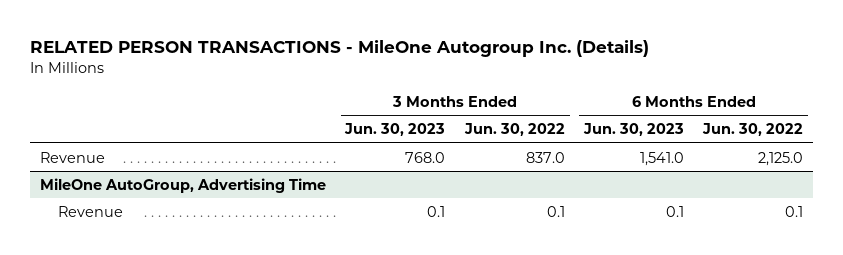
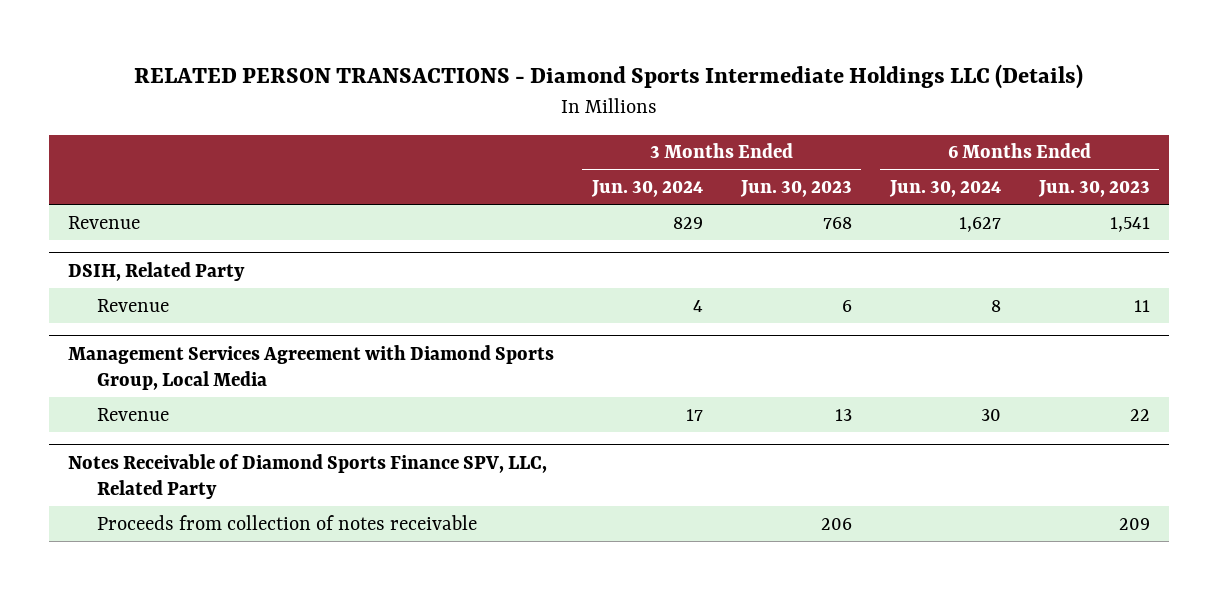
[30,40,650,58] RELATED PERSON TRANSACTIONS - MileOne Autogroup Inc. (Details) -> [133,64,1083,90] RELATED PERSON TRANSACTIONS - Diamond Sports Intermediate Holdings LLC (Details)
[463,123,565,137] Jun. 30, 2022 -> none
[702,123,804,137] Jun. 30, 2022 -> none
none -> [590,180,703,198] Jun. 30, 2024
none -> [888,180,1001,198] Jun. 30, 2024
[40,177,327,193] MileOne AutoGroup, Advertising Time -> none
[405,151,446,163] 768.0 -> [822,216,852,229] 768
[640,151,685,166] 1,541.0 -> [1109,216,1150,232] 1,541
none -> [67,261,245,281] DSIH, Related Party
[427,205,446,217] 0.1 -> [841,299,852,312] 6
[666,205,685,217] 0.1 -> [1133,299,1150,312] 11
none -> [67,344,554,390] Management Services Agreement with Diamond Sports Group, Local Media
none -> [97,407,170,421] Revenue
none -> [67,453,547,499] Notes Receivable of Diamond Sports Finance SPV, LLC, Related Party
none -> [97,514,478,530] Proceeds from collection of notes receivable

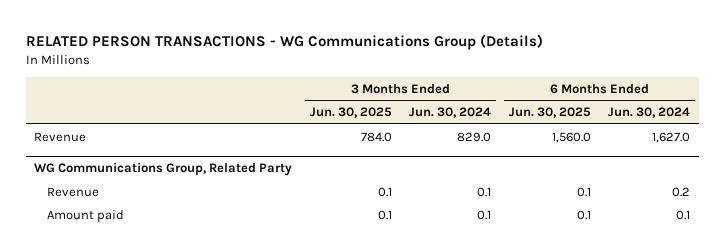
[133,64,1083,90] RELATED PERSON TRANSACTIONS - Diamond Sports Intermediate Holdings LLC (Details) -> [25,34,543,51] RELATED PERSON TRANSACTIONS - WG Communications Group (Details)
[739,180,852,198] Jun. 30, 2023 -> none
[1037,180,1150,198] Jun. 30, 2023 -> none
none -> [309,107,392,119] Jun. 30, 2025
none -> [508,107,591,119] Jun. 30, 2025
[67,261,245,281] DSIH, Related Party -> none
[67,344,554,390] Management Services Agreement with Diamond Sports Group, Local Media -> none
[97,407,170,421] Revenue -> none
[67,453,547,499] Notes Receivable of Diamond Sports Finance SPV, LLC, Related Party -> none
[97,514,478,530] Proceeds from collection of notes receivable -> none
[672,216,703,229] 829 -> [457,131,492,142] 829.0
[958,216,1001,232] 1,627 -> [652,131,691,143] 1,627.0
none -> [34,162,293,177] WG Communications Group, Related Party
[692,299,703,312] 4 -> [477,186,492,197] 0.1
[990,299,1001,312] 8 -> [672,186,691,197] 0.2
none -> [46,209,124,223] Amount paid

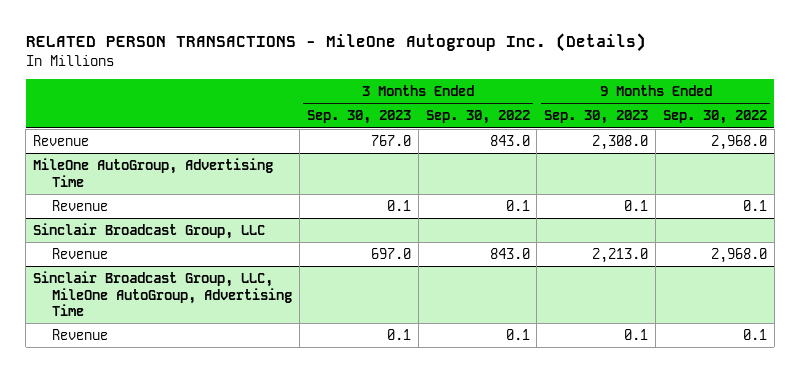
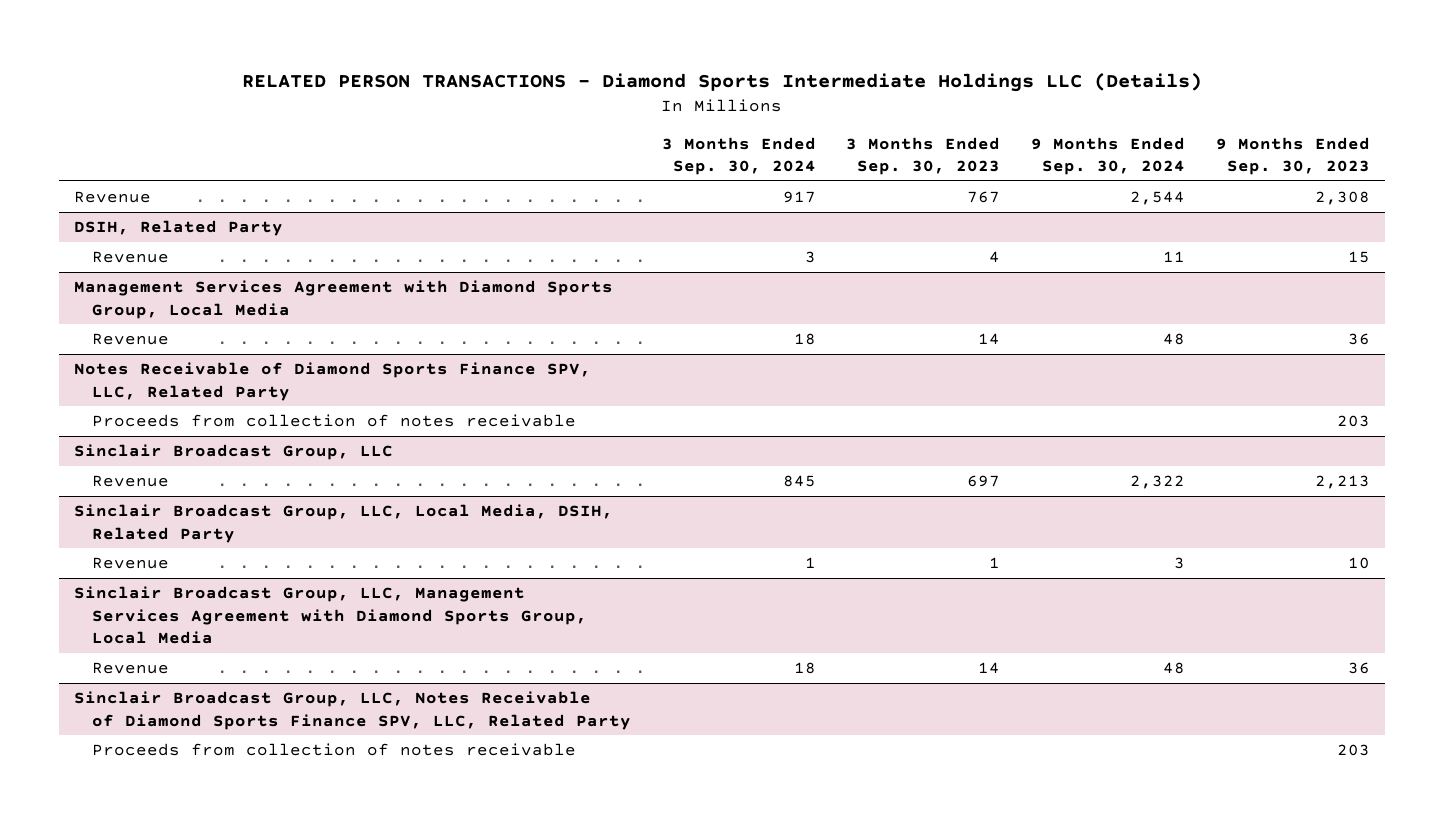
[25,33,646,53] RELATED PERSON TRANSACTIONS - MileOne Autogroup Inc. (Details) -> [242,72,1203,92] RELATED PERSON TRANSACTIONS - Diamond Sports Intermediate Holdings LLC (Details)
[425,110,530,125] Sep. 30, 2022 -> none
[662,110,767,125] Sep. 30, 2022 -> none
none -> [661,136,816,175] 3 Months Ended Sep. 30, 2024
none -> [1030,136,1185,175] 9 Months Ended Sep. 30, 2024
[33,157,274,187] MileOne AutoGroup, Advertising Time -> none
[371,134,412,146] 767.0 -> [967,191,1001,204] 767
[592,134,649,150] 2,308.0 -> [1314,191,1370,206] 2,308
none -> [74,220,284,237] DSIH, Related Party
[387,199,412,211] 0.1 -> [989,251,1001,264] 4
[624,199,649,211] 0.1 -> [1347,251,1370,264] 15
none -> [74,280,614,319] Management Services Agreement with Diamond Sports Group, Local Media
none -> [91,333,169,346] Revenue
none -> [74,362,592,401] Notes Receivable of Diamond Sports Finance SPV, LLC, Related Party
none -> [91,414,576,428] Proceeds from collection of notes receivable
[33,270,293,317] Sinclair Broadcast Group, LLC, MileOne AutoGroup, Advertising Time -> none
[371,247,412,259] 697.0 -> [967,475,1001,488] 697
[592,247,649,263] 2,213.0 -> [1314,475,1370,490] 2,213
none -> [74,504,614,543] Sinclair Broadcast Group, LLC, Local Media, DSIH, Related Party
[387,328,412,340] 0.1 -> [989,557,1001,569] 1
[624,328,649,340] 0.1 -> [1347,557,1370,570] 10
none -> [74,586,587,644] Sinclair Broadcast Group, LLC, Management Services Agreement with Diamond Sports Group, Local Media
none -> [91,662,169,675] Revenue
none -> [74,691,631,730] Sinclair Broadcast Group, LLC, Notes Receivable of Diamond Sports Finance SPV, LLC, Related Party
none -> [91,743,576,757] Proceeds from collection of notes receivable

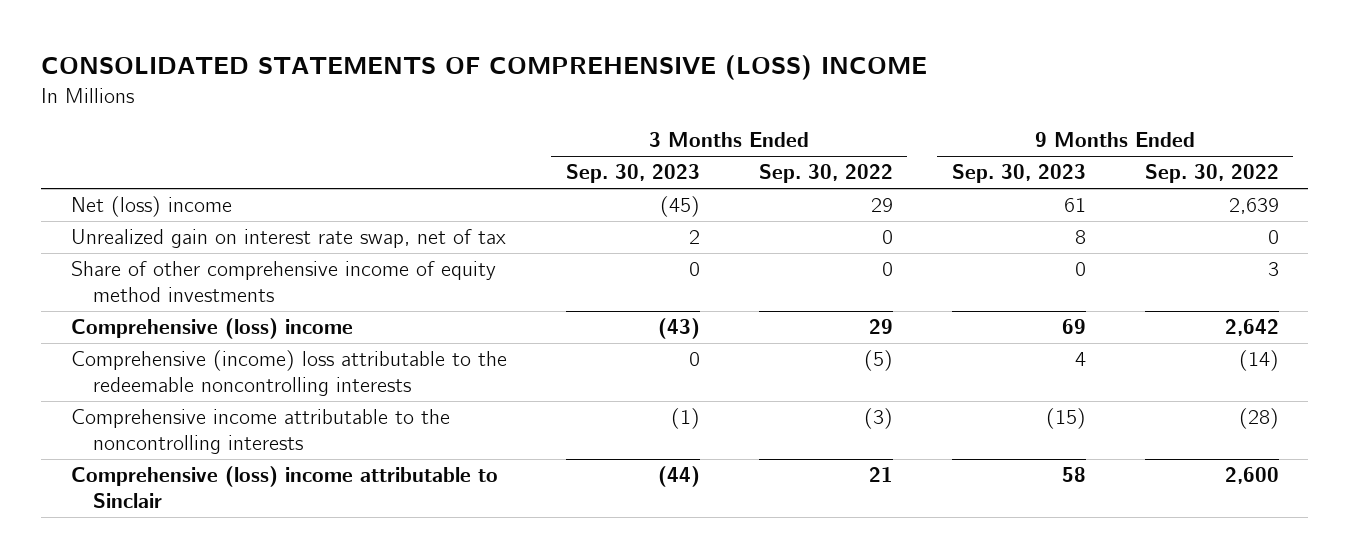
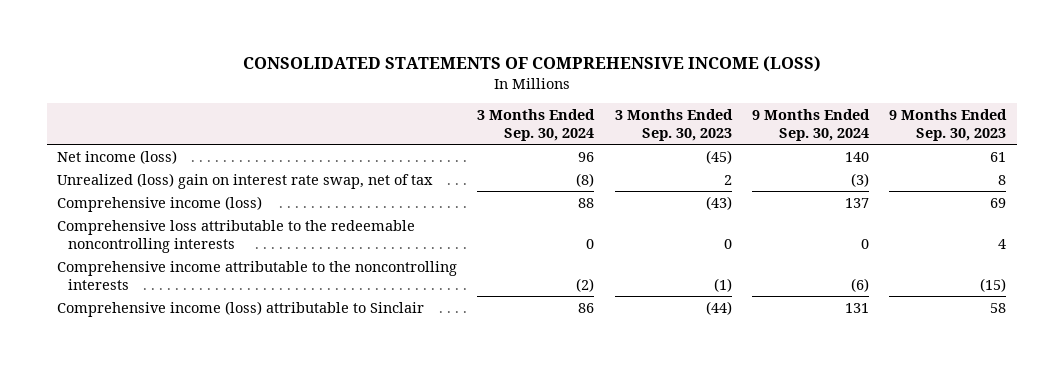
[41,55,928,81] CONSOLIDATED STATEMENTS OF COMPREHENSIVE (LOSS) INCOME -> [242,56,821,73] CONSOLIDATED STATEMENTS OF COMPREHENSIVE INCOME (LOSS)
[758,164,893,184] Sep. 30, 2022 -> none
[1144,164,1279,184] Sep. 30, 2022 -> none
none -> [477,108,596,142] 3 Months Ended Sep. 30, 2024
none -> [752,108,871,142] 9 Months Ended Sep. 30, 2024
[70,261,496,302] Share of other comprehensive income of equity method investments -> none
[70,196,232,218] Net (loss) income -> [57,149,178,164] Net income (loss)
[70,229,506,249] Unrealized gain on interest rate swap, net of tax -> [57,172,434,189] Unrealized (loss) gain on interest rate swap, net of tax
[70,318,353,340] Comprehensive (loss) income -> [57,195,263,212] Comprehensive income (loss)
[70,350,507,396] Comprehensive (income) loss attributable to the redeemable noncontrolling interests -> [57,219,416,253] Comprehensive loss attributable to the redeemable noncontrolling interests
[70,466,498,508] Comprehensive (loss) income attributable to Sinclair -> [57,300,425,317] Comprehensive income (loss) attributable to Sinclair

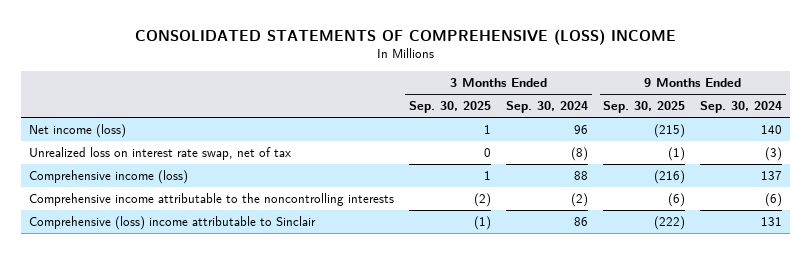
[242,56,821,73] CONSOLIDATED STATEMENTS OF COMPREHENSIVE INCOME (LOSS) -> [134,29,676,46] CONSOLIDATED STATEMENTS OF COMPREHENSIVE (LOSS) INCOME
[614,108,733,142] 3 Months Ended Sep. 30, 2023 -> none
[889,108,1008,142] 9 Months Ended Sep. 30, 2023 -> none
none -> [408,101,491,114] Sep. 30, 2025
none -> [603,101,686,114] Sep. 30, 2025
[57,172,434,189] Unrealized (loss) gain on interest rate swap, net of tax -> [28,146,291,160] Unrealized loss on interest rate swap, net of tax
[57,219,416,253] Comprehensive loss attributable to the redeemable noncontrolling interests -> none
[57,300,425,317] Comprehensive income (loss) attributable to Sinclair -> [28,215,316,230] Comprehensive (loss) income attributable to Sinclair

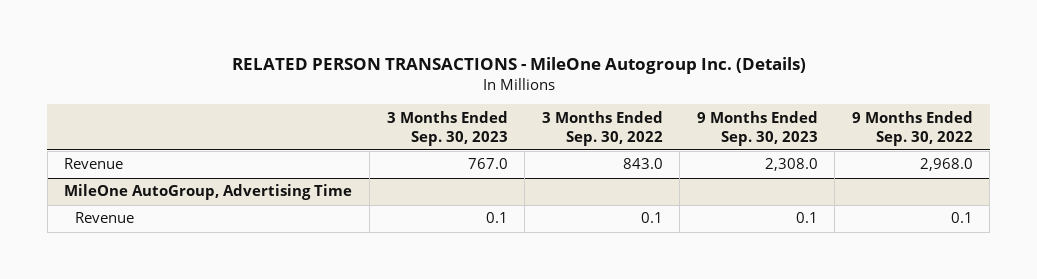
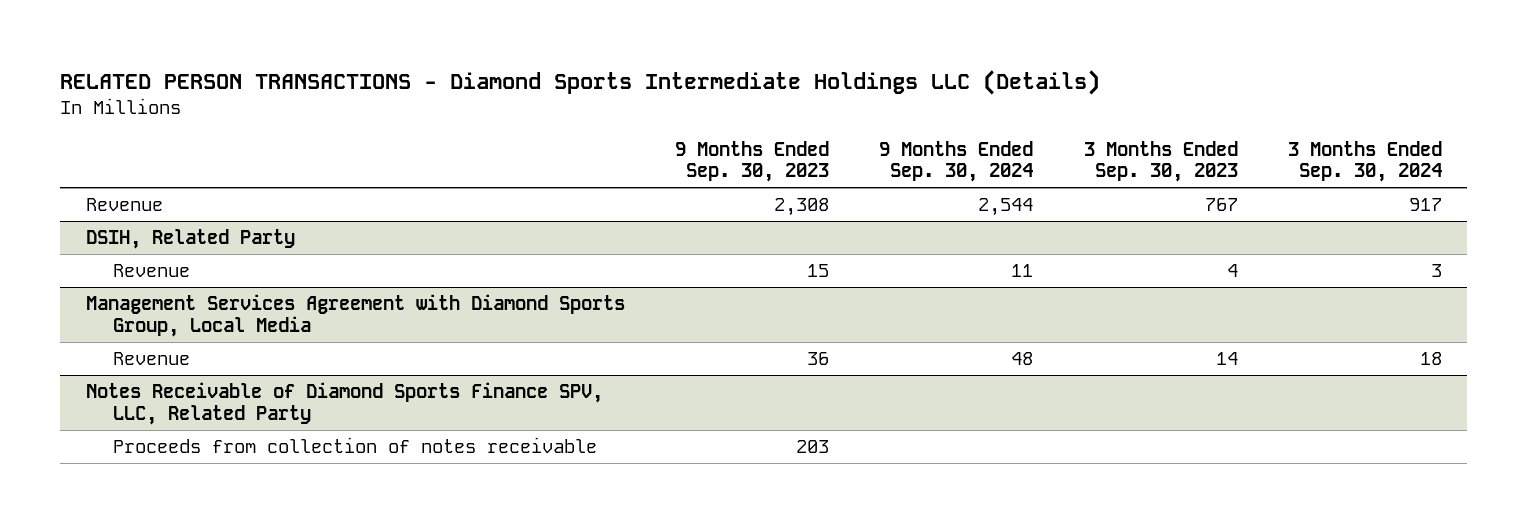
[231,57,806,75] RELATED PERSON TRANSACTIONS - MileOne Autogroup Inc. (Details) -> [60,70,1101,96] RELATED PERSON TRANSACTIONS - Diamond Sports Intermediate Holdings LLC (Details)
[541,110,663,146] 3 Months Ended Sep. 30, 2022 -> none
[851,110,973,146] 9 Months Ended Sep. 30, 2022 -> none
none -> [879,140,1034,183] 9 Months Ended Sep. 30, 2024
none -> [1288,140,1443,183] 3 Months Ended Sep. 30, 2024
[64,184,353,201] MileOne AutoGroup, Advertising Time -> none
[467,158,508,170] 767.0 -> [1204,198,1238,212] 767
[764,158,818,172] 2,308.0 -> [773,198,829,217] 2,308
none -> [85,229,295,250] DSIH, Related Party
[485,212,508,224] 0.1 -> [1226,264,1238,278] 4
[795,212,818,224] 0.1 -> [806,264,829,278] 15
none -> [85,294,625,337] Management Services Agreement with Diamond Sports Group, Local Media
none -> [112,352,190,366] Revenue
none -> [85,382,603,425] Notes Receivable of Diamond Sports Finance SPV, LLC, Related Party
none -> [112,437,597,454] Proceeds from collection of notes receivable

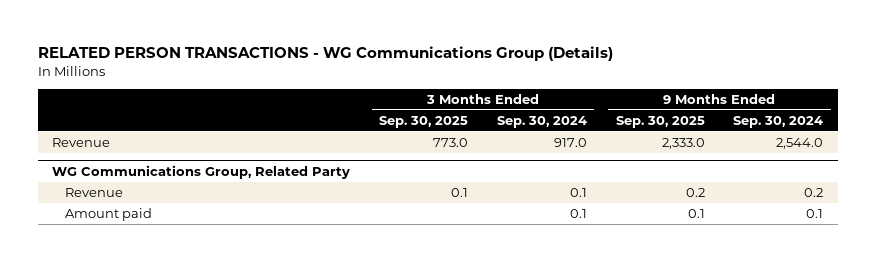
[60,70,1101,96] RELATED PERSON TRANSACTIONS - Diamond Sports Intermediate Holdings LLC (Details) -> [37,46,613,62] RELATED PERSON TRANSACTIONS - WG Communications Group (Details)
[674,140,829,183] 9 Months Ended Sep. 30, 2023 -> none
[1083,140,1238,183] 3 Months Ended Sep. 30, 2023 -> none
none -> [379,115,469,128] Sep. 30, 2025
none -> [615,115,705,128] Sep. 30, 2025
[85,229,295,250] DSIH, Related Party -> none
[85,294,625,337] Management Services Agreement with Diamond Sports Group, Local Media -> none
[112,352,190,366] Revenue -> none
[85,382,603,425] Notes Receivable of Diamond Sports Finance SPV, LLC, Related Party -> none
[112,437,597,454] Proceeds from collection of notes receivable -> none
[978,198,1034,217] 2,544 -> [776,138,824,150] 2,544.0
[1409,198,1443,212] 917 -> [553,138,587,148] 917.0
none -> [52,164,351,179] WG Communications Group, Related Party
[1011,264,1034,278] 11 -> [804,188,824,198] 0.2
[1431,264,1443,278] 3 -> [569,188,587,198] 0.1
none -> [64,208,152,222] Amount paid

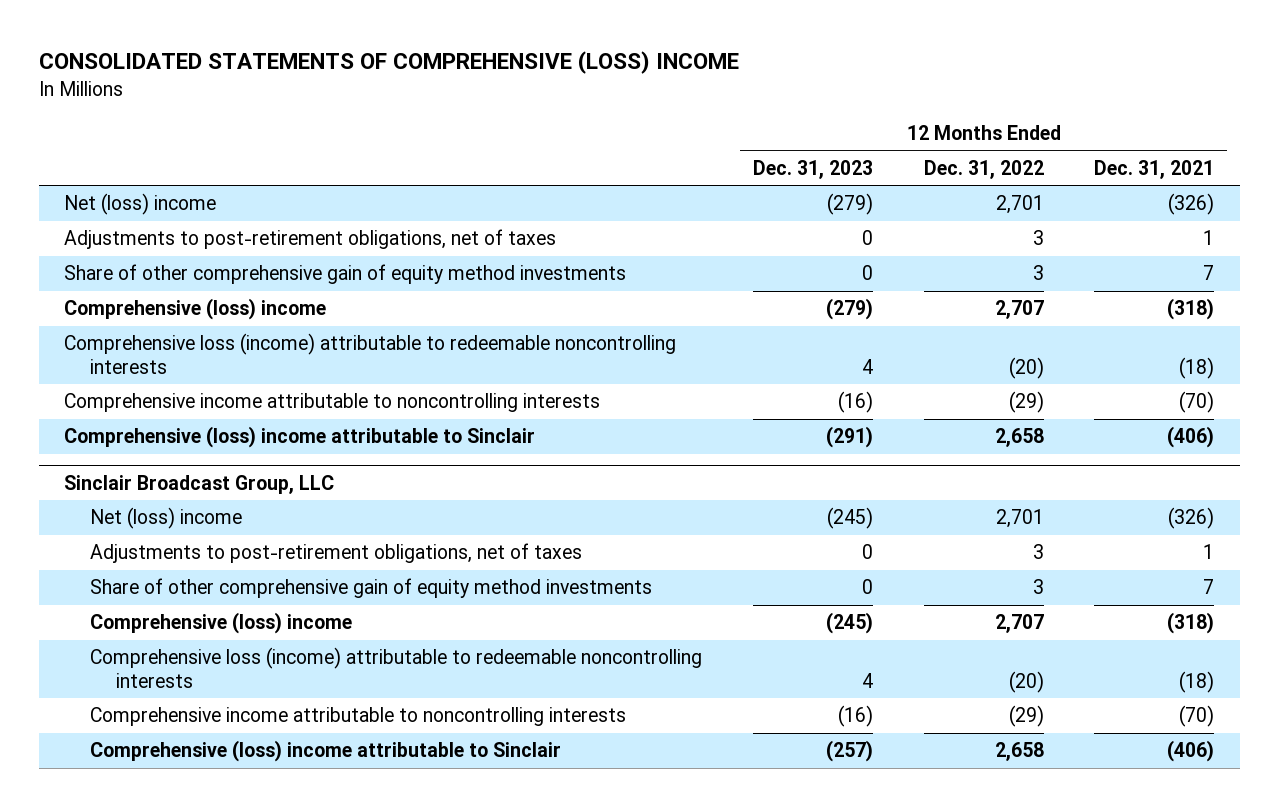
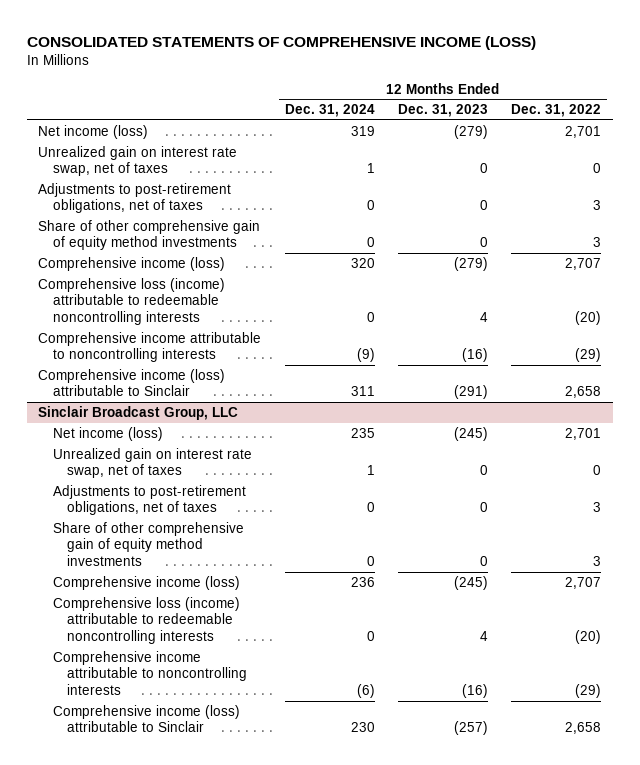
[38,51,739,75] CONSOLIDATED STATEMENTS OF COMPREHENSIVE (LOSS) INCOME -> [26,36,536,51] CONSOLIDATED STATEMENTS OF COMPREHENSIVE INCOME (LOSS)
[1094,159,1215,179] Dec. 31, 2021 -> none
none -> [284,104,375,118] Dec. 31, 2024
[63,193,216,216] Net (loss) income -> [38,124,149,139] Net income (loss)
none -> [38,145,238,177] Unrealized gain on interest rate swap, net of taxes
[63,298,326,321] Comprehensive (loss) income -> [38,256,226,271] Comprehensive income (loss)
[63,426,535,449] Comprehensive (loss) income attributable to Sinclair -> [38,368,226,397] Comprehensive income (loss) attributable to Sinclair
[90,507,243,530] Net (loss) income -> [52,426,163,441] Net income (loss)
none -> [52,447,252,479] Unrealized gain on interest rate swap, net of taxes
[90,612,353,635] Comprehensive (loss) income -> [52,575,240,590] Comprehensive income (loss)
[90,740,562,763] Comprehensive (loss) income attributable to Sinclair -> [52,704,240,733] Comprehensive income (loss) attributable to Sinclair

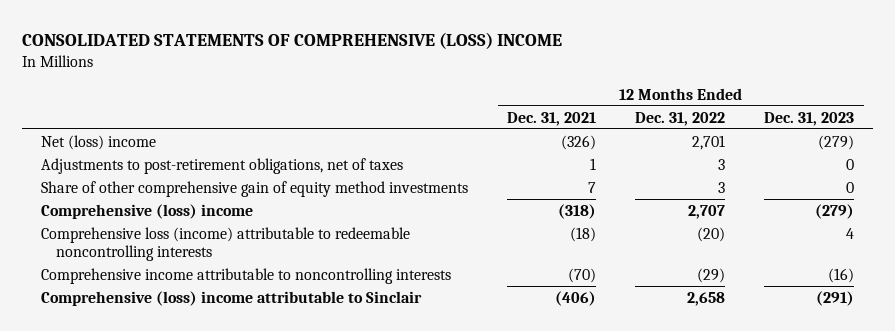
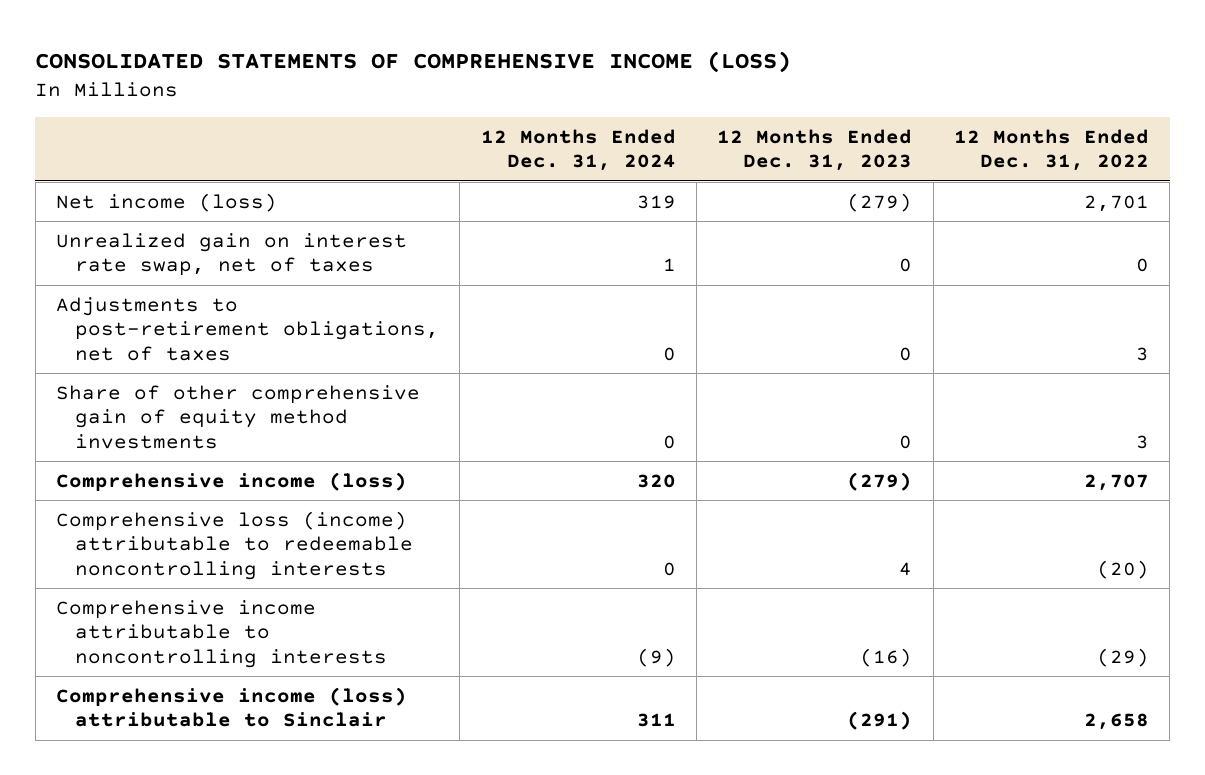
[21,32,562,50] CONSOLIDATED STATEMENTS OF COMPREHENSIVE (LOSS) INCOME -> [35,50,792,73] CONSOLIDATED STATEMENTS OF COMPREHENSIVE INCOME (LOSS)
[507,111,597,126] Dec. 31, 2021 -> none
none -> [480,128,676,172] 12 Months Ended Dec. 31, 2024
[41,134,157,150] Net (loss) income -> [56,192,278,212] Net income (loss)
none -> [56,232,408,277] Unrealized gain on interest rate swap, net of taxes
[41,203,254,219] Comprehensive (loss) income -> [56,471,408,491] Comprehensive income (loss)
[41,290,423,306] Comprehensive (loss) income attributable to Sinclair -> [56,686,408,728] Comprehensive income (loss) attributable to Sinclair

